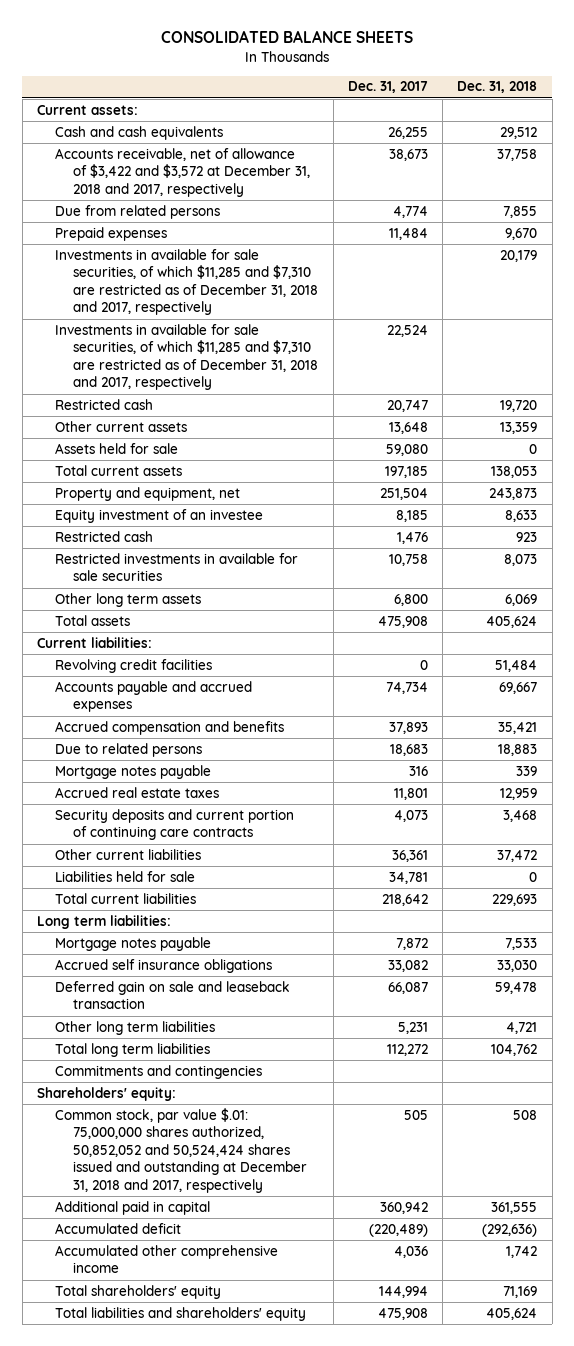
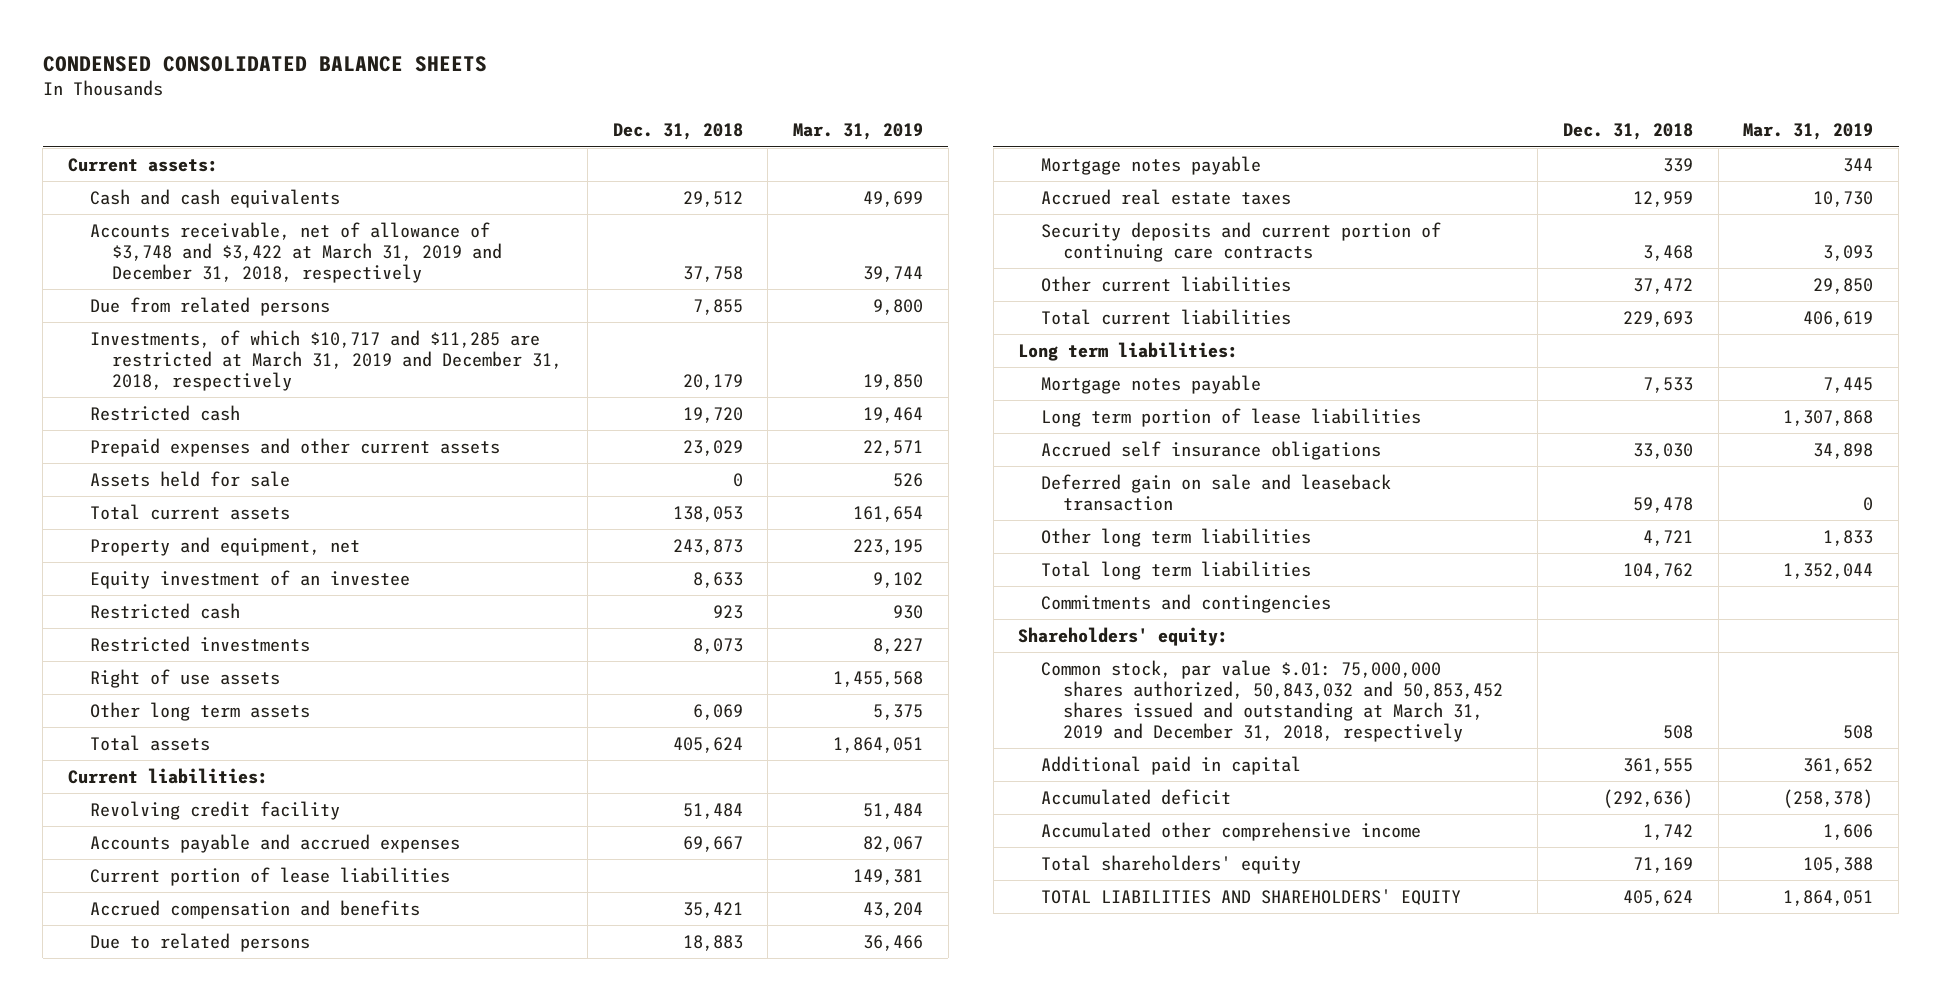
[161,30,414,44] CONSOLIDATED BALANCE SHEETS -> [42,56,487,73] CONDENSED CONSOLIDATED BALANCE SHEETS
[347,81,428,94] Dec. 31, 2017 -> none
none -> [793,123,924,141] Mar. 31, 2019
[55,147,311,197] Accounts receivable, net of allowance of $3,422 and $3,572 at December 31, 2018 and 2017, respectively -> [90,222,503,284] Accounts receivable, net of allowance of $3,748 and $3,422 at March 31, 2019 and December 31, 2018, respectively
[55,226,168,241] Prepaid expenses -> none
[55,323,319,391] Investments in available for sale securities, of which $11,285 and $7,310 are restricted as of December 31, 2018 and 2017, respectively -> none
[55,248,319,316] Investments in available for sale securities, of which $11,285 and $7,310 are restricted as of December 31, 2018 and 2017, respectively -> [90,330,563,392] Investments, of which $10,717 and $11,285 are restricted at March 31, 2019 and December 31, 2018, respectively
[55,420,188,432] Other current assets -> [90,438,501,458] Prepaid expenses and other current assets
[500,421,538,434] 13,359 -> [682,440,743,457] 23,029
[55,552,299,582] Restricted investments in available for sale securities -> [90,636,311,653] Restricted investments
none -> [90,669,281,689] Right of use assets
[55,658,213,673] Revolving credit facilities -> [90,801,341,821] Revolving credit facility
none -> [90,867,451,887] Current portion of lease liabilities
[55,870,196,882] Liabilities held for sale -> none
none -> [1040,408,1421,428] Long term portion of lease liabilities
[55,1107,308,1193] Common stock, par value $.01: 75,000,000 shares authorized, 50,852,052 and 50,524,424 shares issued and outstanding at December 31, 2018 and 2017, respectively -> [1040,660,1503,743] Common stock, par value $.01: 75,000,000 shares authorized, 50,843,032 and 50,853,452 shares issued and outstanding at March 31, 2019 and December 31, 2018, respectively
[55,1306,307,1321] Total liabilities and shareholders' equity -> [1040,889,1461,906] TOTAL LIABILITIES AND SHAREHOLDERS' EQUITY

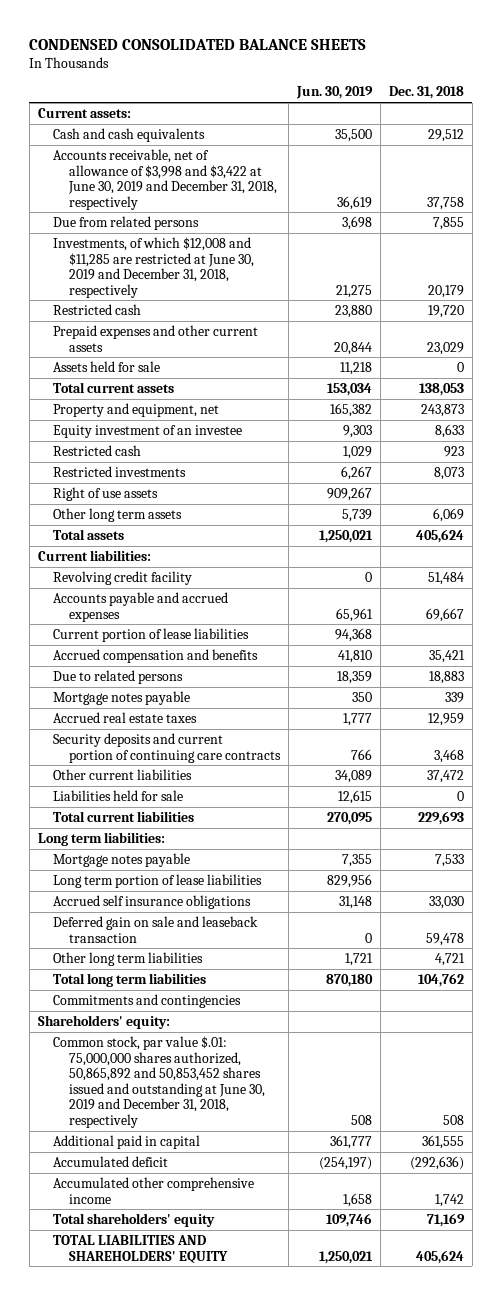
[793,123,924,141] Mar. 31, 2019 -> none
none -> [295,86,373,100] Jun. 30, 2019
[90,222,503,284] Accounts receivable, net of allowance of $3,748 and $3,422 at March 31, 2019 and December 31, 2018, respectively -> [53,148,277,210] Accounts receivable, net of allowance of $3,998 and $3,422 at June 30, 2019 and December 31, 2018, respectively
[90,330,563,392] Investments, of which $10,717 and $11,285 are restricted at March 31, 2019 and December 31, 2018, respectively -> [53,236,254,298] Investments, of which $12,008 and $11,285 are restricted at June 30, 2019 and December 31, 2018, respectively
none -> [53,789,184,801] Liabilities held for sale
[1040,660,1503,743] Common stock, par value $.01: 75,000,000 shares authorized, 50,843,032 and 50,853,452 shares issued and outstanding at March 31, 2019 and December 31, 2018, respectively -> [53,1035,265,1128] Common stock, par value $.01: 75,000,000 shares authorized, 50,865,892 and 50,853,452 shares issued and outstanding at June 30, 2019 and December 31, 2018, respectively

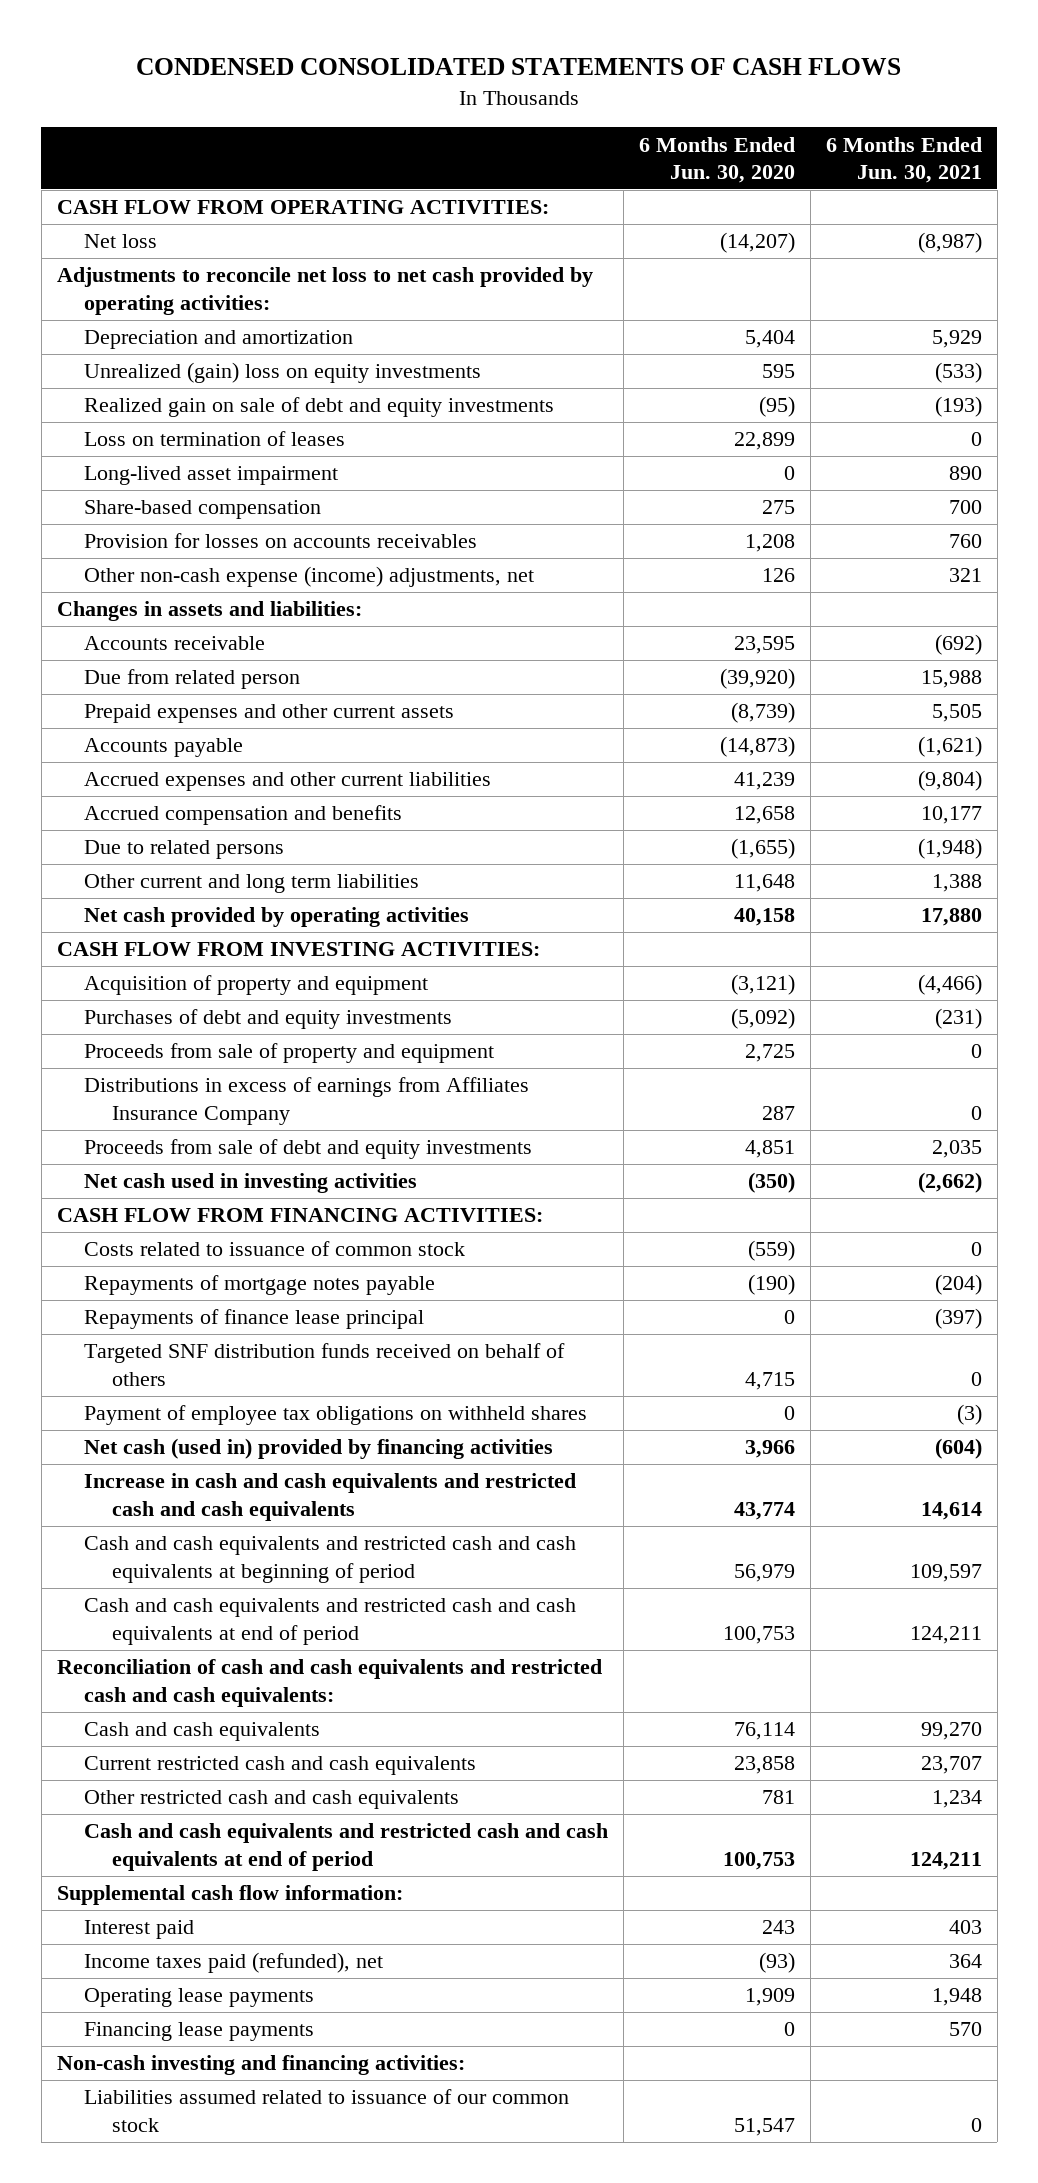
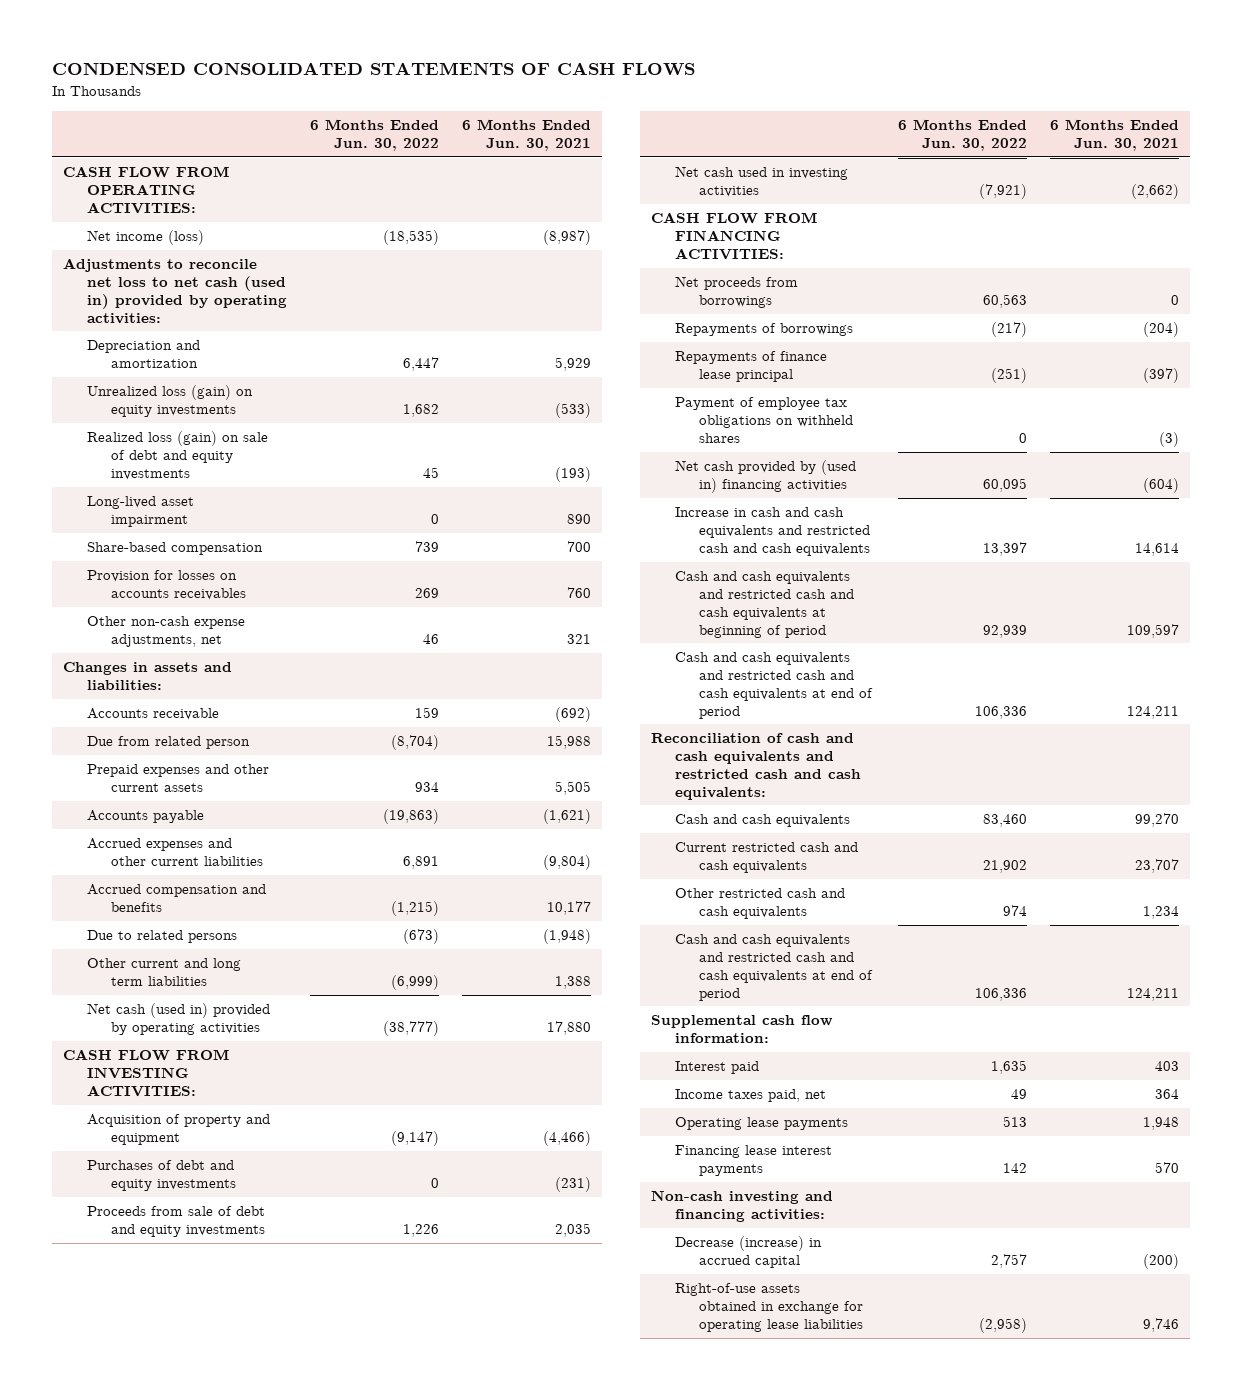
[639,136,796,183] 6 Months Ended Jun. 30, 2020 -> none
none -> [309,118,439,151] 6 Months Ended Jun. 30, 2022
[84,234,158,249] Net loss -> [87,230,205,246] Net income (loss)
[56,267,593,315] Adjustments to reconcile net loss to net cash provided by operating activities: -> [63,258,288,324] Adjustments to reconcile net loss to net cash (used in) provided by operating activities:
[84,431,346,447] Loss on termination of leases -> none
[84,362,482,384] Unrealized (gain) loss on equity investments -> [87,385,254,417] Unrealized loss (gain) on equity investments
[84,397,555,418] Realized gain on sale of debt and equity investments -> [87,431,269,480] Realized loss (gain) on sale of debt and equity investments
[84,566,535,588] Other non-cash expense (income) adjustments, net -> [87,616,246,647] Other non-cash expense adjustments, net
[84,907,470,928] Net cash provided by operating activities -> [87,1003,271,1035] Net cash (used in) provided by operating activities
[84,1043,495,1064] Proceeds from sale of property and equipment -> none
[84,1077,530,1125] Distributions in excess of earnings from Affiliates Insurance Company -> none
[84,1241,466,1257] Costs related to issuance of common stock -> none
[84,1275,436,1296] Repayments of mortgage notes payable -> none
none -> [675,276,799,308] Net proceeds from borrowings
none -> [675,323,854,337] Repayments of borrowings
[84,1343,566,1386] Targeted SNF distribution funds received on behalf of others -> none
[84,1438,554,1460] Net cash (used in) provided by financing activities -> [675,460,857,493] Net cash provided by (used in) financing activities
[84,1952,384,1974] Income taxes paid (refunded), net -> [675,1089,827,1103] Income taxes paid, net
[84,2022,315,2042] Financing lease payments -> [675,1145,833,1176] Financing lease interest payments
[84,2089,570,2132] Liabilities assumed related to issuance of our common stock -> none
none -> [675,1236,823,1268] Decrease (increase) in accrued capital
none -> [675,1283,863,1332] Right-of-use assets obtained in exchange for operating lease liabilities

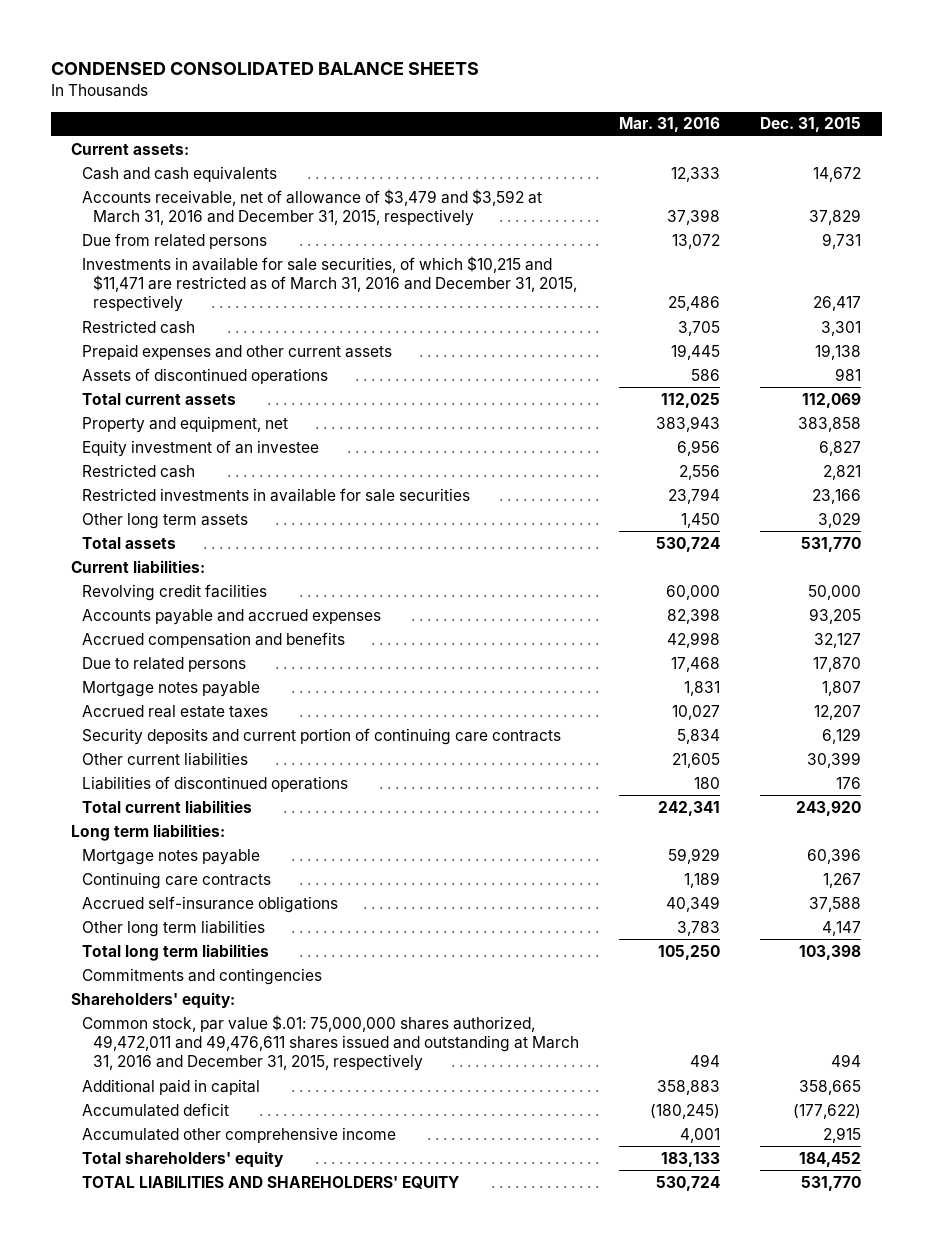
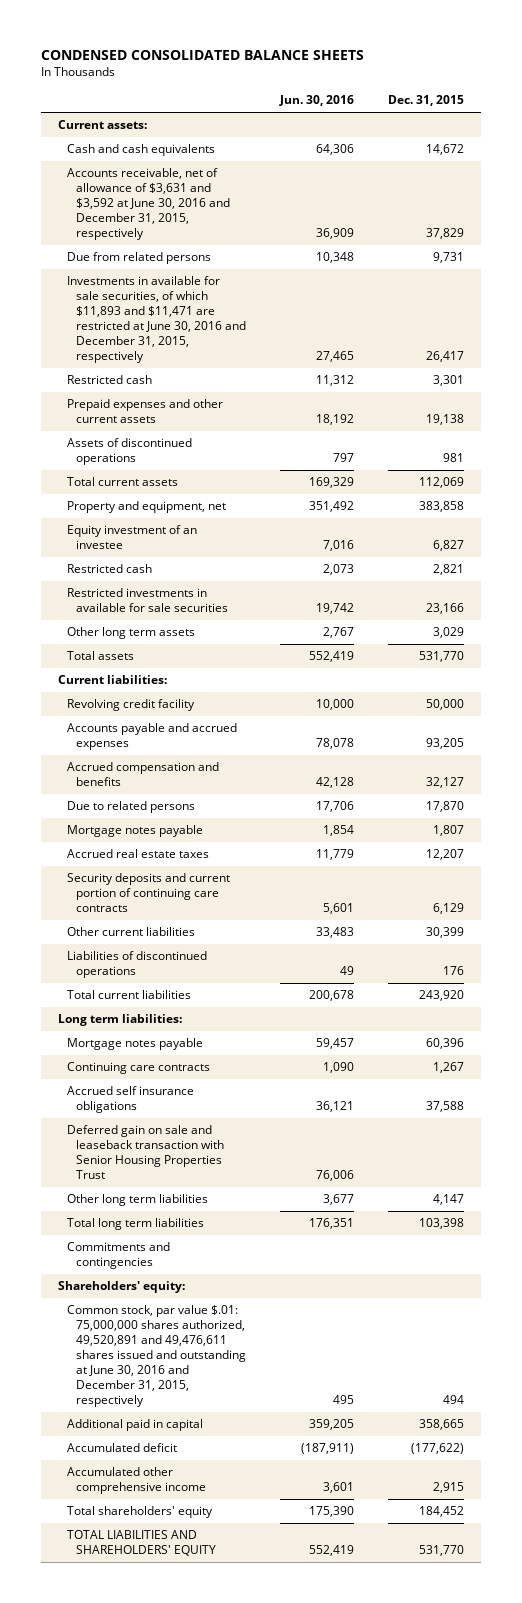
[619,117,721,133] Mar. 31, 2016 -> none
none -> [278,95,354,107] Jun. 30, 2016
[82,188,543,226] Accounts receivable, net of allowance of $3,479 and $3,592 at March 31, 2016 and December 31, 2015, respectively -> [67,168,231,241] Accounts receivable, net of allowance of $3,631 and $3,592 at June 30, 2016 and December 31, 2015, respectively
[82,255,578,313] Investments in available for sale securities, of which $10,215 and $11,471 are restricted as of March 31, 2016 and December 31, 2015, respectively -> [67,276,247,364] Investments in available for sale securities, of which $11,893 and $11,471 are restricted at June 30, 2016 and December 31, 2015, respectively
[82,583,268,601] Revolving credit facilities -> [67,699,196,712] Revolving credit facility
[82,895,339,913] Accrued self-insurance obligations -> [67,1086,195,1114] Accrued self insurance obligations
none -> [67,1125,225,1180] Deferred gain on sale and leaseback transaction with Senior Housing Properties Trust
[82,1014,580,1072] Common stock, par value $.01: 75,000,000 shares authorized, 49,472,011 and 49,476,611 shares issued and outstanding at March 31, 2016 and December 31, 2015, respectively -> [67,1305,247,1408] Common stock, par value $.01: 75,000,000 shares authorized, 49,520,891 and 49,476,611 shares issued and outstanding at June 30, 2016 and December 31, 2015, respectively

